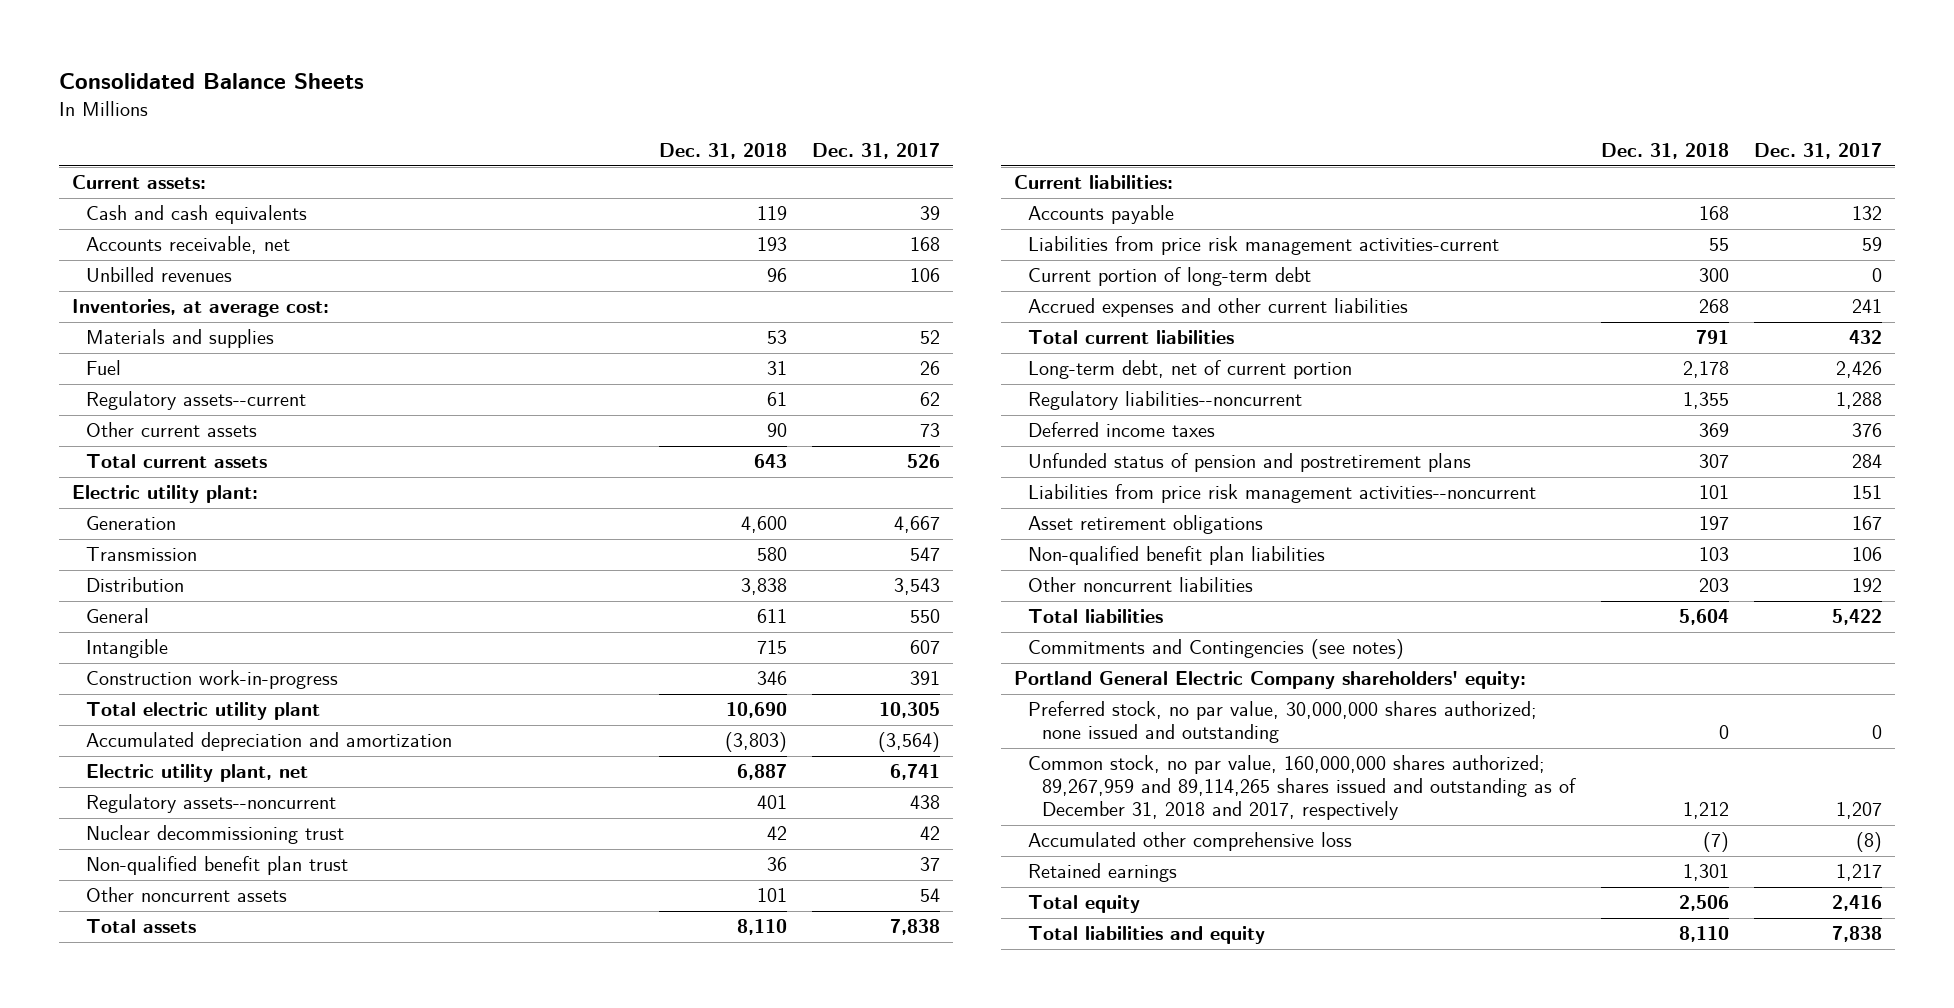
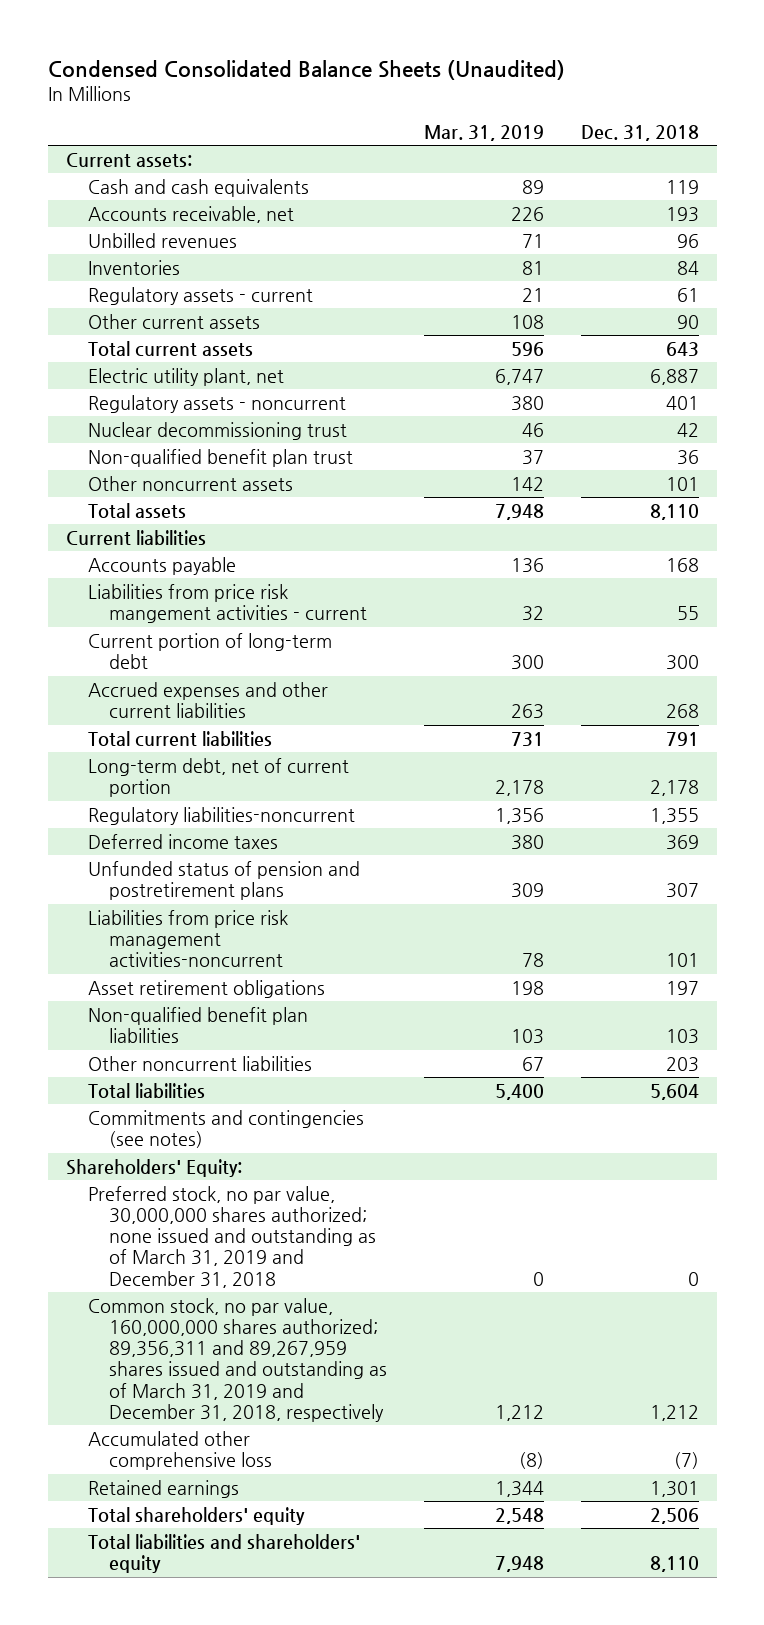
[59,73,365,90] Consolidated Balance Sheets -> [47,59,565,80] Condensed Consolidated Balance Sheets (Unaudited)
[812,143,941,160] Dec. 31, 2017 -> none
none -> [423,124,544,141] Mar. 31, 2019
[72,299,330,318] Inventories, at average cost: -> none
[86,329,275,349] Materials and supplies -> none
[86,360,122,376] Fuel -> none
none -> [87,260,180,276] Inventories
[86,391,307,411] Regulatory assets--current -> [87,287,313,306] Regulatory assets - current
[72,485,259,504] Electric utility plant: -> none
[86,516,177,531] Generation -> none
[86,547,198,562] Transmission -> none
[86,577,185,593] Distribution -> none
[86,608,150,624] General -> none
[86,639,169,659] Intangible -> none
[86,670,339,690] Construction work-in-progress -> none
[86,702,321,721] Total electric utility plant -> none
[86,732,453,752] Accumulated depreciation and amortization -> none
[86,794,337,814] Regulatory assets--noncurrent -> [87,395,346,414] Regulatory assets - noncurrent
[1014,175,1174,190] Current liabilities: -> [65,530,206,546] Current liabilities
[1028,236,1500,256] Liabilities from price risk management activities-current -> [87,584,368,624] Liabilities from price risk mangement activities - current
[1028,391,1303,411] Regulatory liabilities--noncurrent -> [87,807,355,826] Regulatory liabilities-noncurrent
[1028,484,1537,504] Liabilities from price risk management activities--noncurrent -> [87,910,288,968] Liabilities from price risk management activities-noncurrent
[1014,671,1527,690] Portland General Electric Company shareholders' equity: -> none
[1028,639,1405,660] Commitments and Contingencies (see notes) -> [87,1110,364,1149] Commitments and contingencies (see notes)
none -> [65,1159,242,1178] Shareholders' Equity:
[1028,701,1538,744] Preferred stock, no par value, 30,000,000 shares authorized; none issued and outstanding -> [87,1186,377,1288] Preferred stock, no par value, 30,000,000 shares authorized; none issued and outstanding as of March 31, 2019 and December 31, 2018
[1028,755,1577,821] Common stock, no par value, 160,000,000 shares authorized; 89,267,959 and 89,114,265 shares issued and outstanding as of December 31, 2018 and 2017, respectively -> [87,1298,388,1422] Common stock, no par value, 160,000,000 shares authorized; 89,356,311 and 89,267,959 shares issued and outstanding as of March 31, 2019 and December 31, 2018, respectively
[1028,895,1141,914] Total equity -> [87,1507,305,1526] Total shareholders' equity
[1028,926,1266,945] Total liabilities and equity -> [87,1534,360,1574] Total liabilities and shareholders' equity

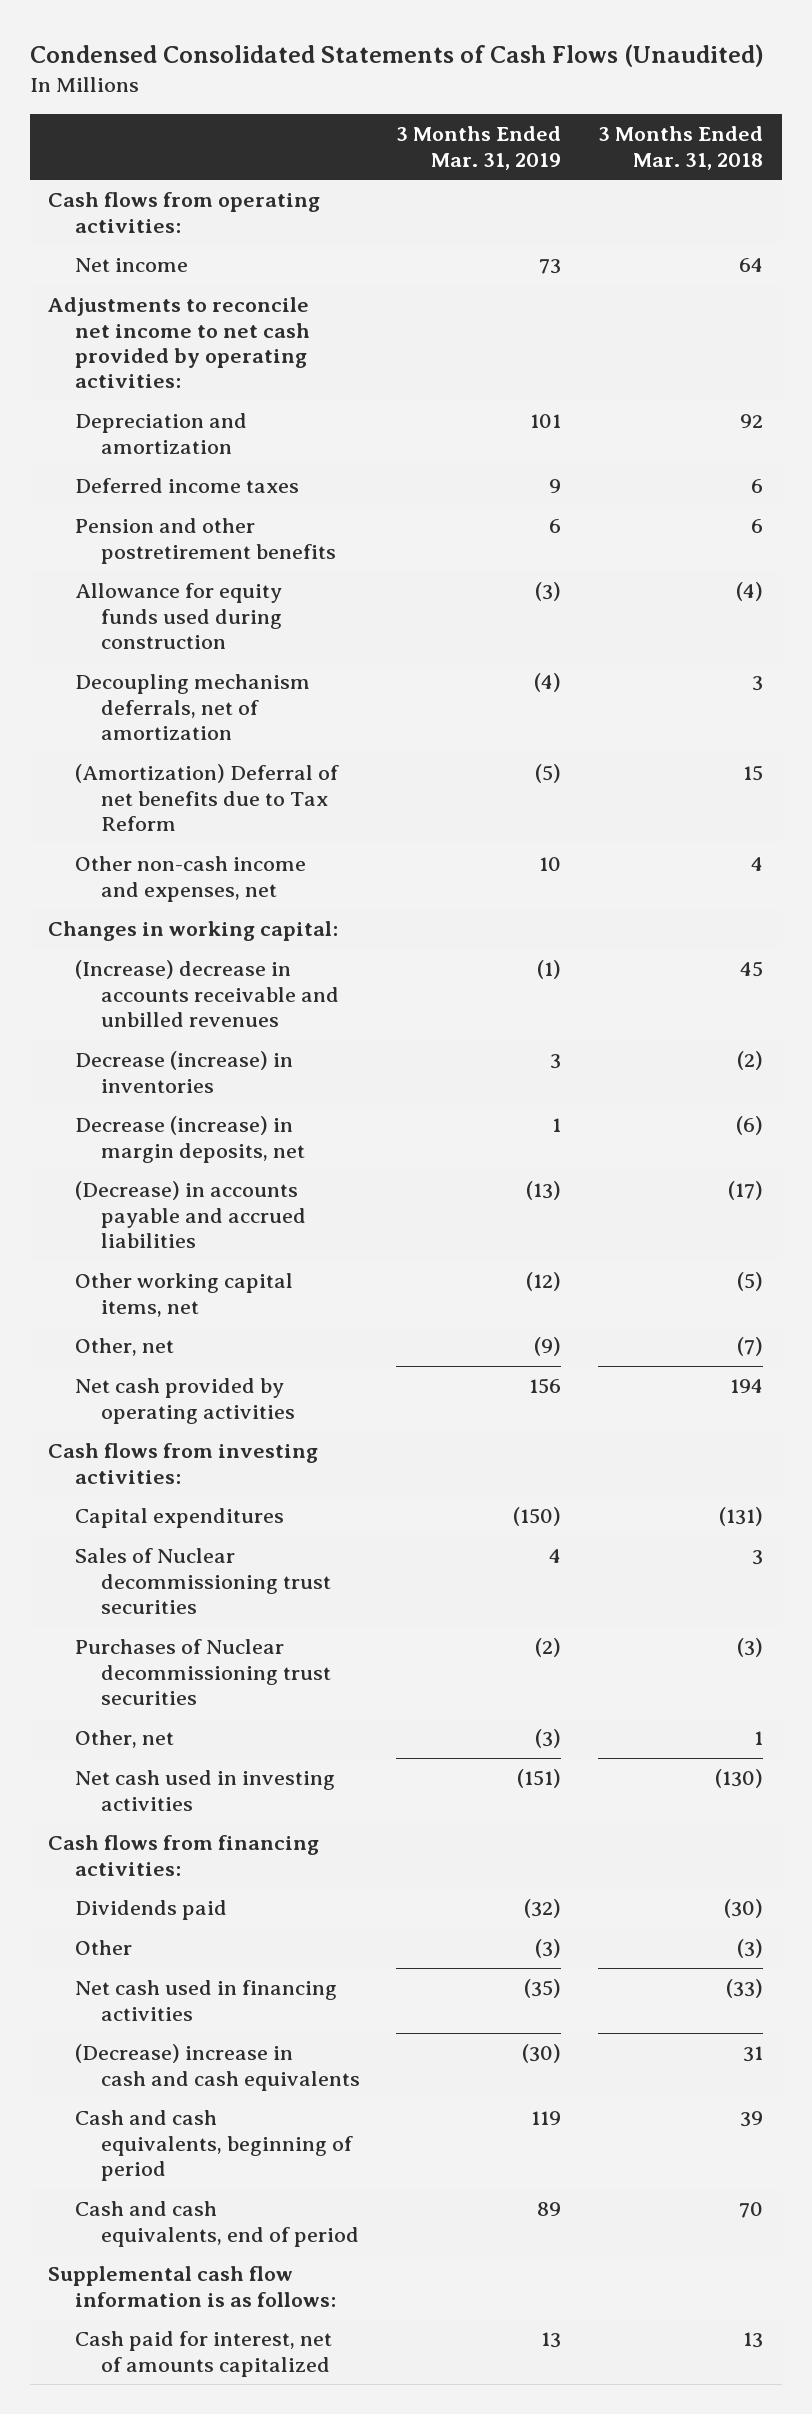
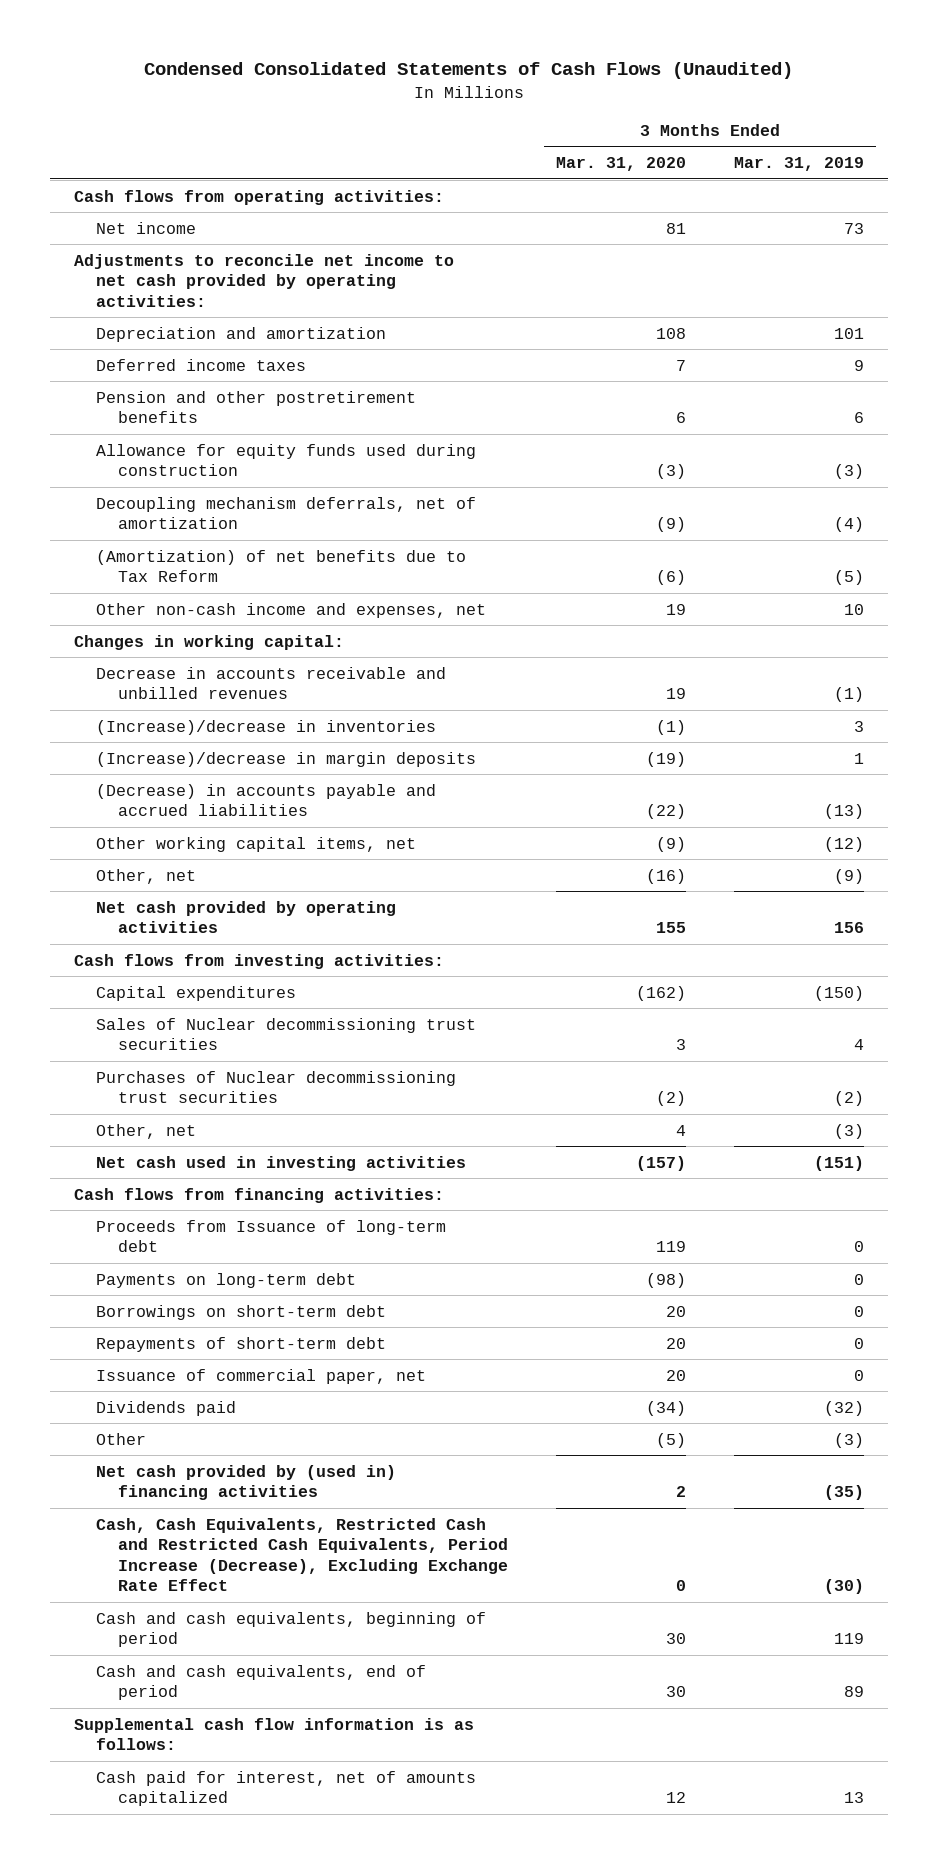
[598,126,764,170] 3 Months Ended Mar. 31, 2018 -> none
none -> [556,157,687,172] Mar. 31, 2020
[74,764,339,832] (Amortization) Deferral of net benefits due to Tax Reform -> [95,549,466,583] (Amortization) of net benefits due to Tax Reform
[74,960,339,1028] (Increase) decrease in accounts receivable and unbilled revenues -> [95,666,446,700] Decrease in accounts receivable and unbilled revenues
[74,1051,293,1093] Decrease (increase) in inventories -> [95,719,436,735] (Increase)/decrease in inventories
[74,1116,305,1163] Decrease (increase) in margin deposits, net -> [95,751,476,767] (Increase)/decrease in margin deposits
none -> [95,1219,446,1253] Proceeds from Issuance of long-term debt
none -> [95,1272,356,1288] Payments on long-term debt
none -> [95,1304,386,1320] Borrowings on short-term debt
none -> [95,1336,386,1352] Repayments of short-term debt
none -> [95,1368,426,1384] Issuance of commercial paper, net
[74,2044,360,2091] (Decrease) increase in cash and cash equivalents -> none
[74,1980,337,2021] Net cash used in financing activities -> [95,1464,396,1501] Net cash provided by (used in) financing activities
none -> [95,1517,509,1592] Cash, Cash Equivalents, Restricted Cash and Restricted Cash Equivalents, Period Increase (Decrease), Excluding Exchange Rate Effect

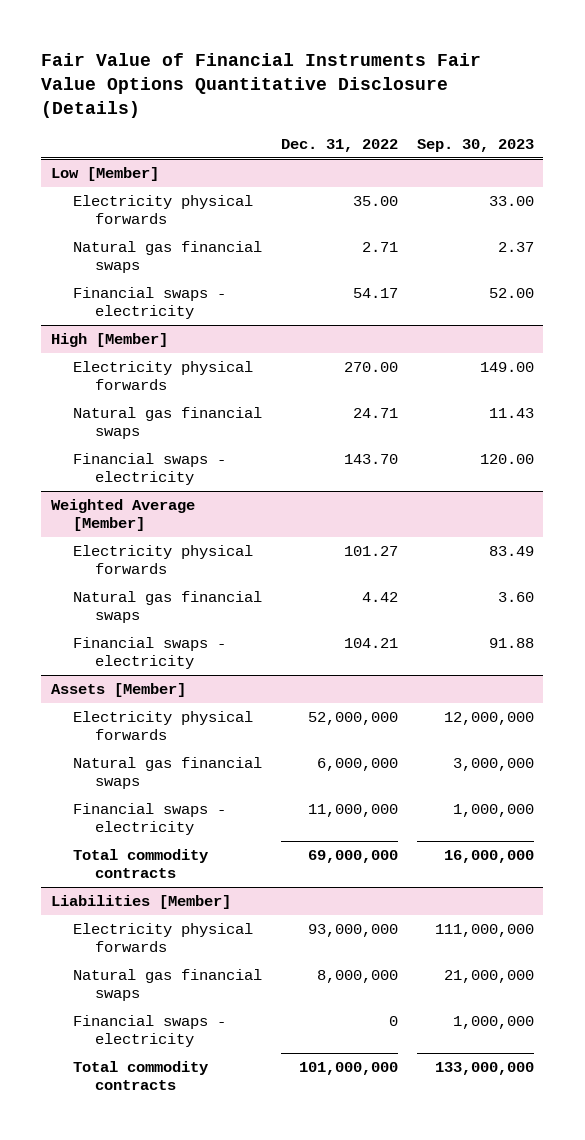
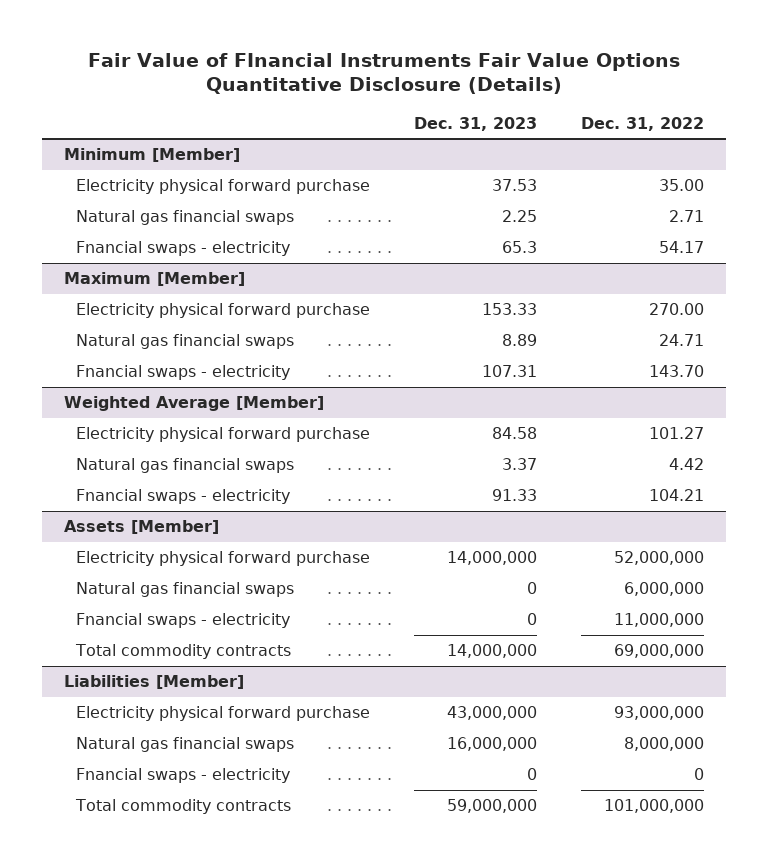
[41,52,482,119] Fair Value of Financial Instruments Fair Value Options Quantitative Disclosure (Details) -> [88,52,681,95] Fair Value of FInancial Instruments Fair Value Options Quantitative Disclosure (Details)
[416,139,534,153] Sep. 30, 2023 -> none
none -> [414,116,538,131] Dec. 31, 2023
[50,167,159,182] Low [Member] -> [64,148,241,163] Minimum [Member]
[72,195,253,225] Electricity physical forwards -> [76,179,371,195] Electricity physical forward purchase
[72,287,226,320] Financial swaps - electricity -> [76,241,291,257] Fnancial swaps - electricity
[50,333,168,348] High [Member] -> [64,272,246,287] Maximum [Member]
[72,361,253,391] Electricity physical forwards -> [76,303,371,319] Electricity physical forward purchase
[72,453,226,486] Financial swaps - electricity -> [76,365,291,381] Fnancial swaps - electricity
[72,545,253,575] Electricity physical forwards -> [76,427,371,443] Electricity physical forward purchase
[72,637,226,670] Financial swaps - electricity -> [76,489,291,505] Fnancial swaps - electricity
[72,711,253,741] Electricity physical forwards -> [76,551,371,567] Electricity physical forward purchase
[72,803,226,836] Financial swaps - electricity -> [76,613,291,629] Fnancial swaps - electricity
[72,923,253,953] Electricity physical forwards -> [76,706,371,722] Electricity physical forward purchase
[72,1015,226,1048] Financial swaps - electricity -> [76,768,291,784] Fnancial swaps - electricity

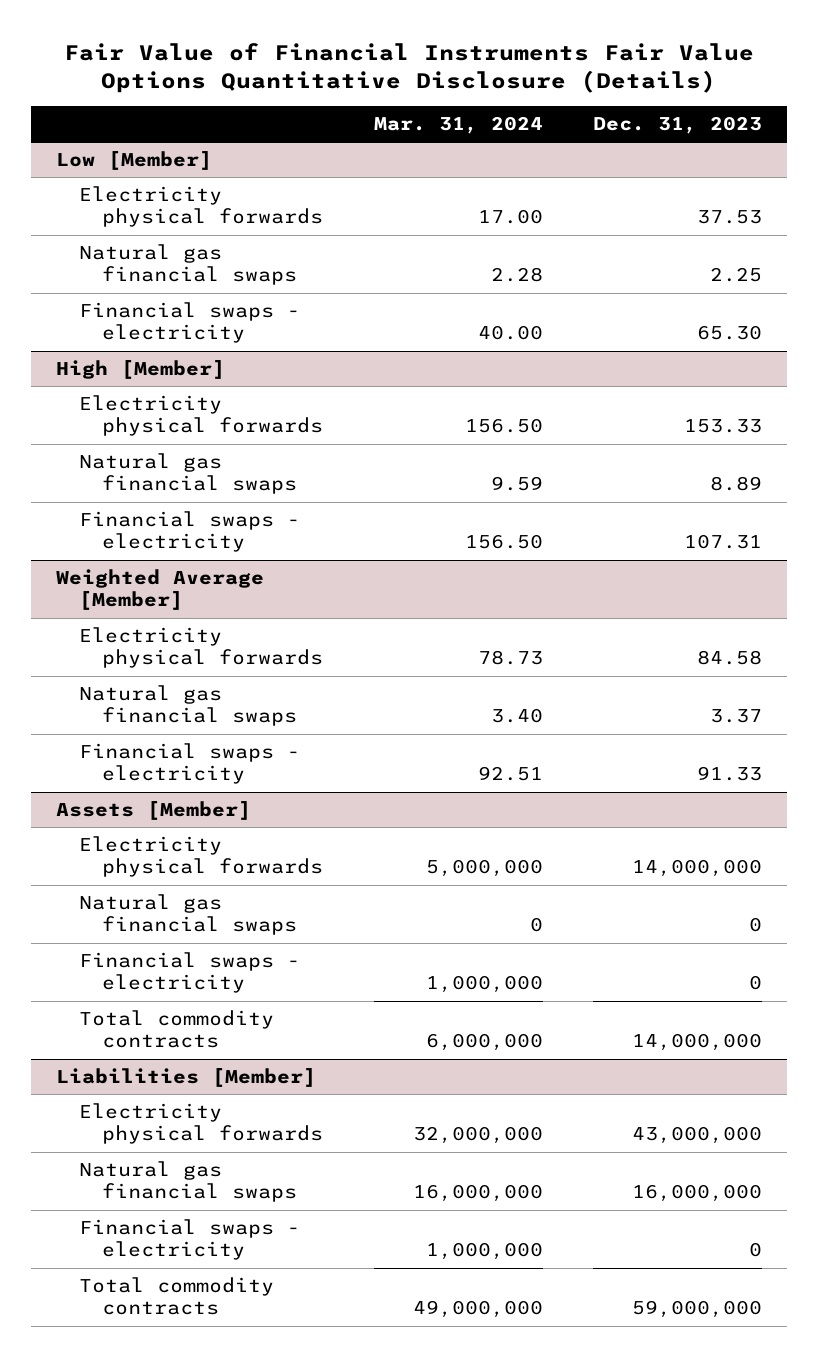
[88,52,681,95] Fair Value of FInancial Instruments Fair Value Options Quantitative Disclosure (Details) -> [64,42,755,93] Fair Value of Financial Instruments Fair Value Options Quantitative Disclosure (Details)
[581,116,705,131] Dec. 31, 2022 -> none
none -> [373,116,543,135] Mar. 31, 2024
[64,148,241,163] Minimum [Member] -> [56,151,213,171] Low [Member]
[76,179,371,195] Electricity physical forward purchase -> [79,186,324,228] Electricity physical forwards
[76,241,291,257] Fnancial swaps - electricity -> [79,302,301,344] Financial swaps - electricity
[502,241,538,254] 65.3 -> [697,325,763,341] 65.30
[64,272,246,287] Maximum [Member] -> [56,360,226,380] High [Member]
[76,303,371,319] Electricity physical forward purchase -> [79,395,324,437] Electricity physical forwards
[76,365,291,381] Fnancial swaps - electricity -> [79,511,301,553] Financial swaps - electricity
[76,427,371,443] Electricity physical forward purchase -> [79,627,324,669] Electricity physical forwards
[76,489,291,505] Fnancial swaps - electricity -> [79,743,301,785] Financial swaps - electricity
[76,551,371,567] Electricity physical forward purchase -> [79,836,324,878] Electricity physical forwards
[76,613,291,629] Fnancial swaps - electricity -> [79,952,301,994] Financial swaps - electricity
[76,706,371,722] Electricity physical forward purchase -> [79,1103,324,1145] Electricity physical forwards
[76,768,291,784] Fnancial swaps - electricity -> [79,1219,301,1261] Financial swaps - electricity

